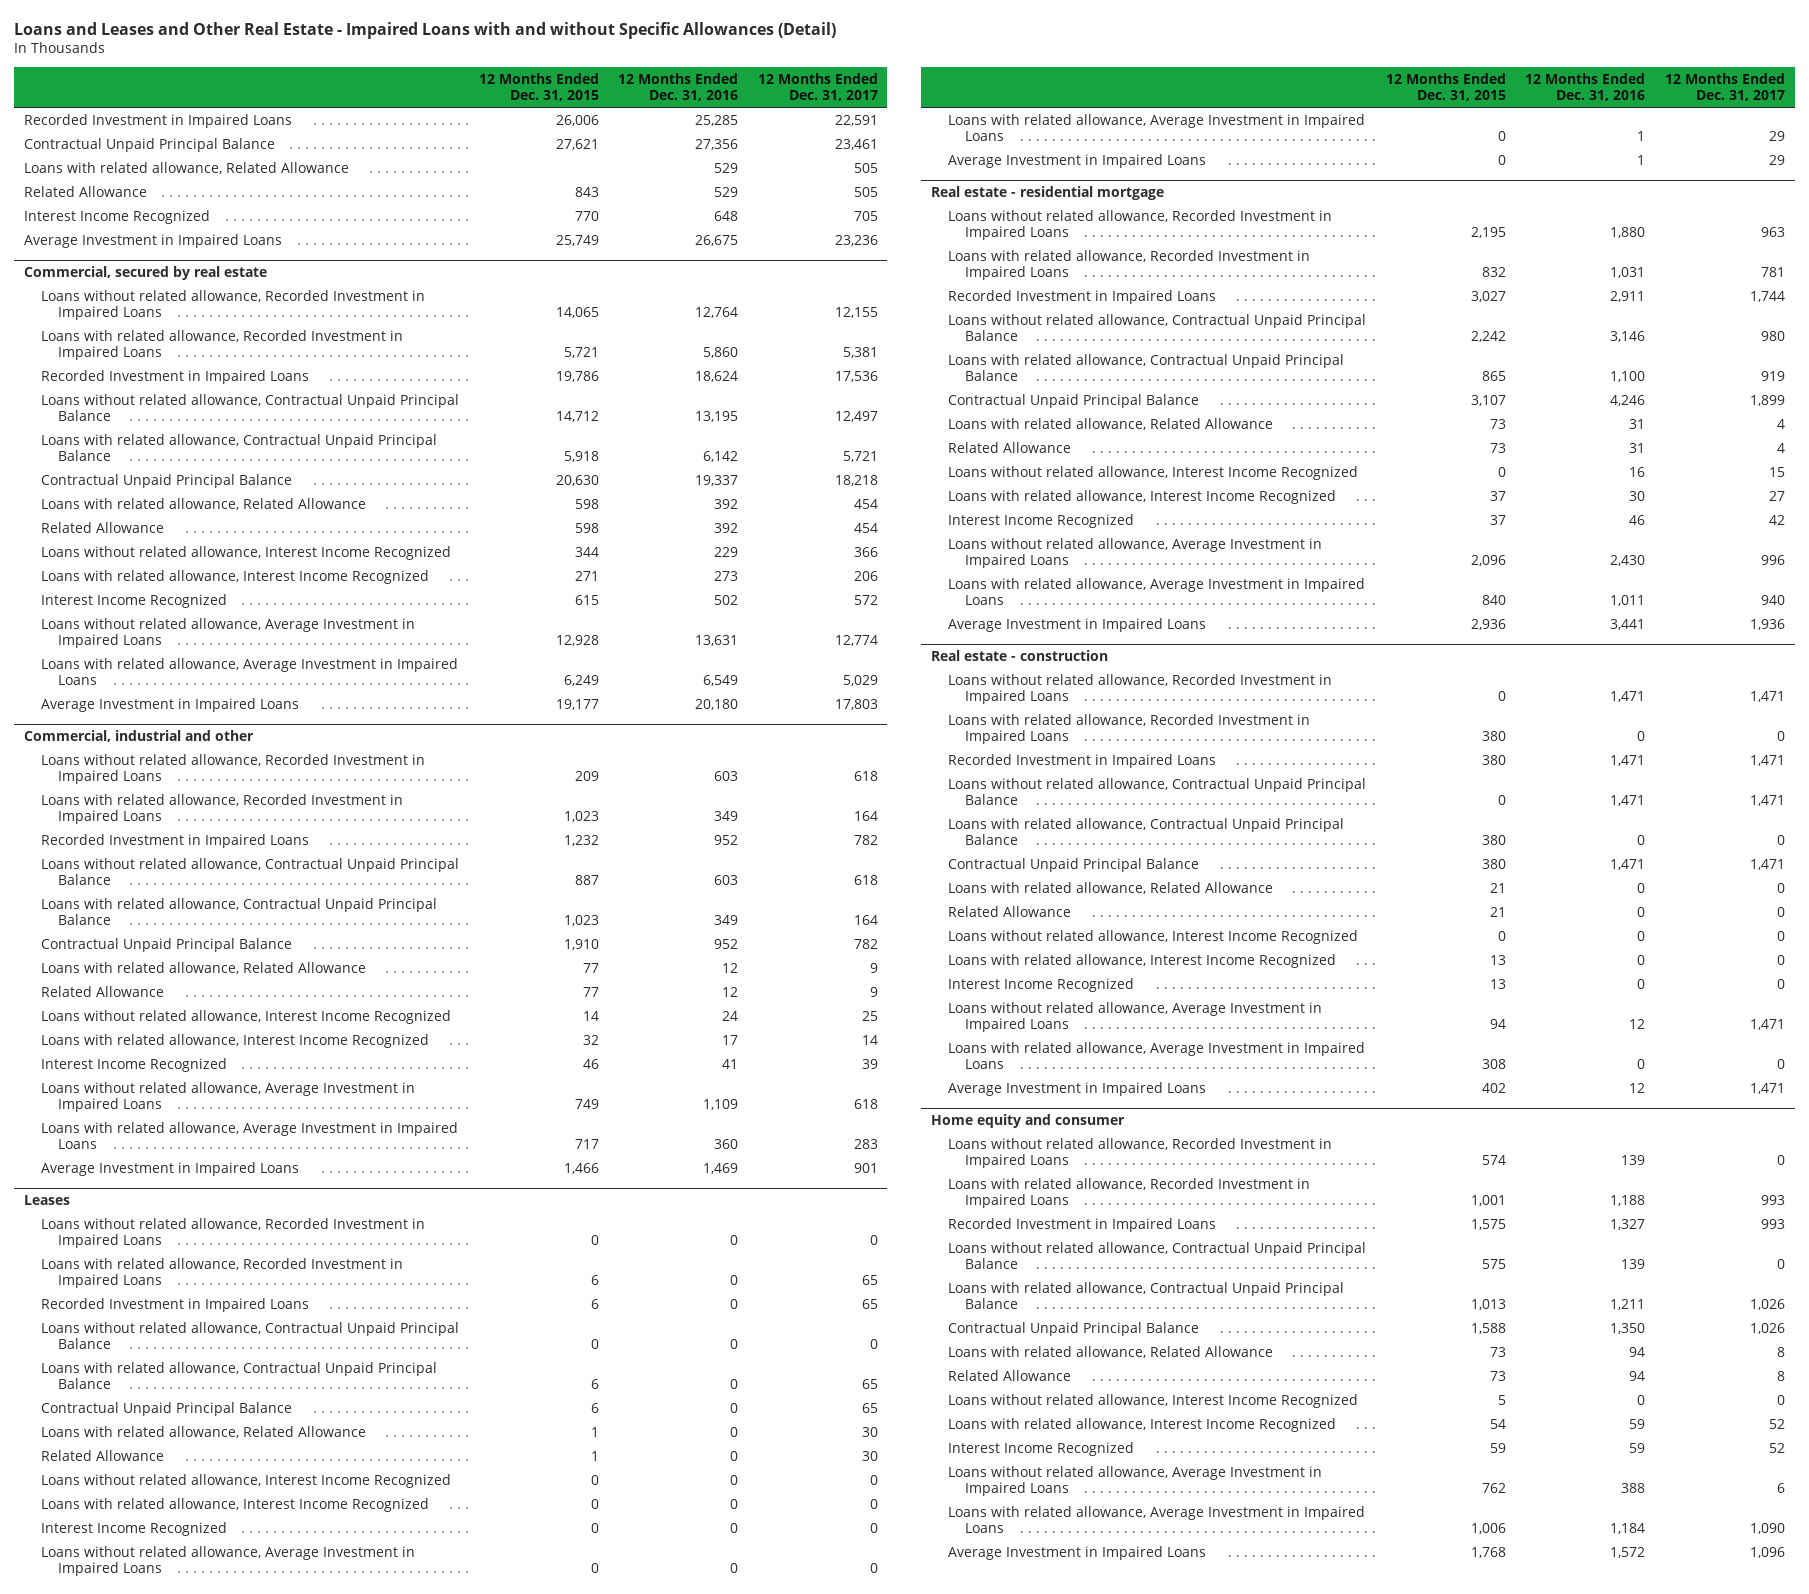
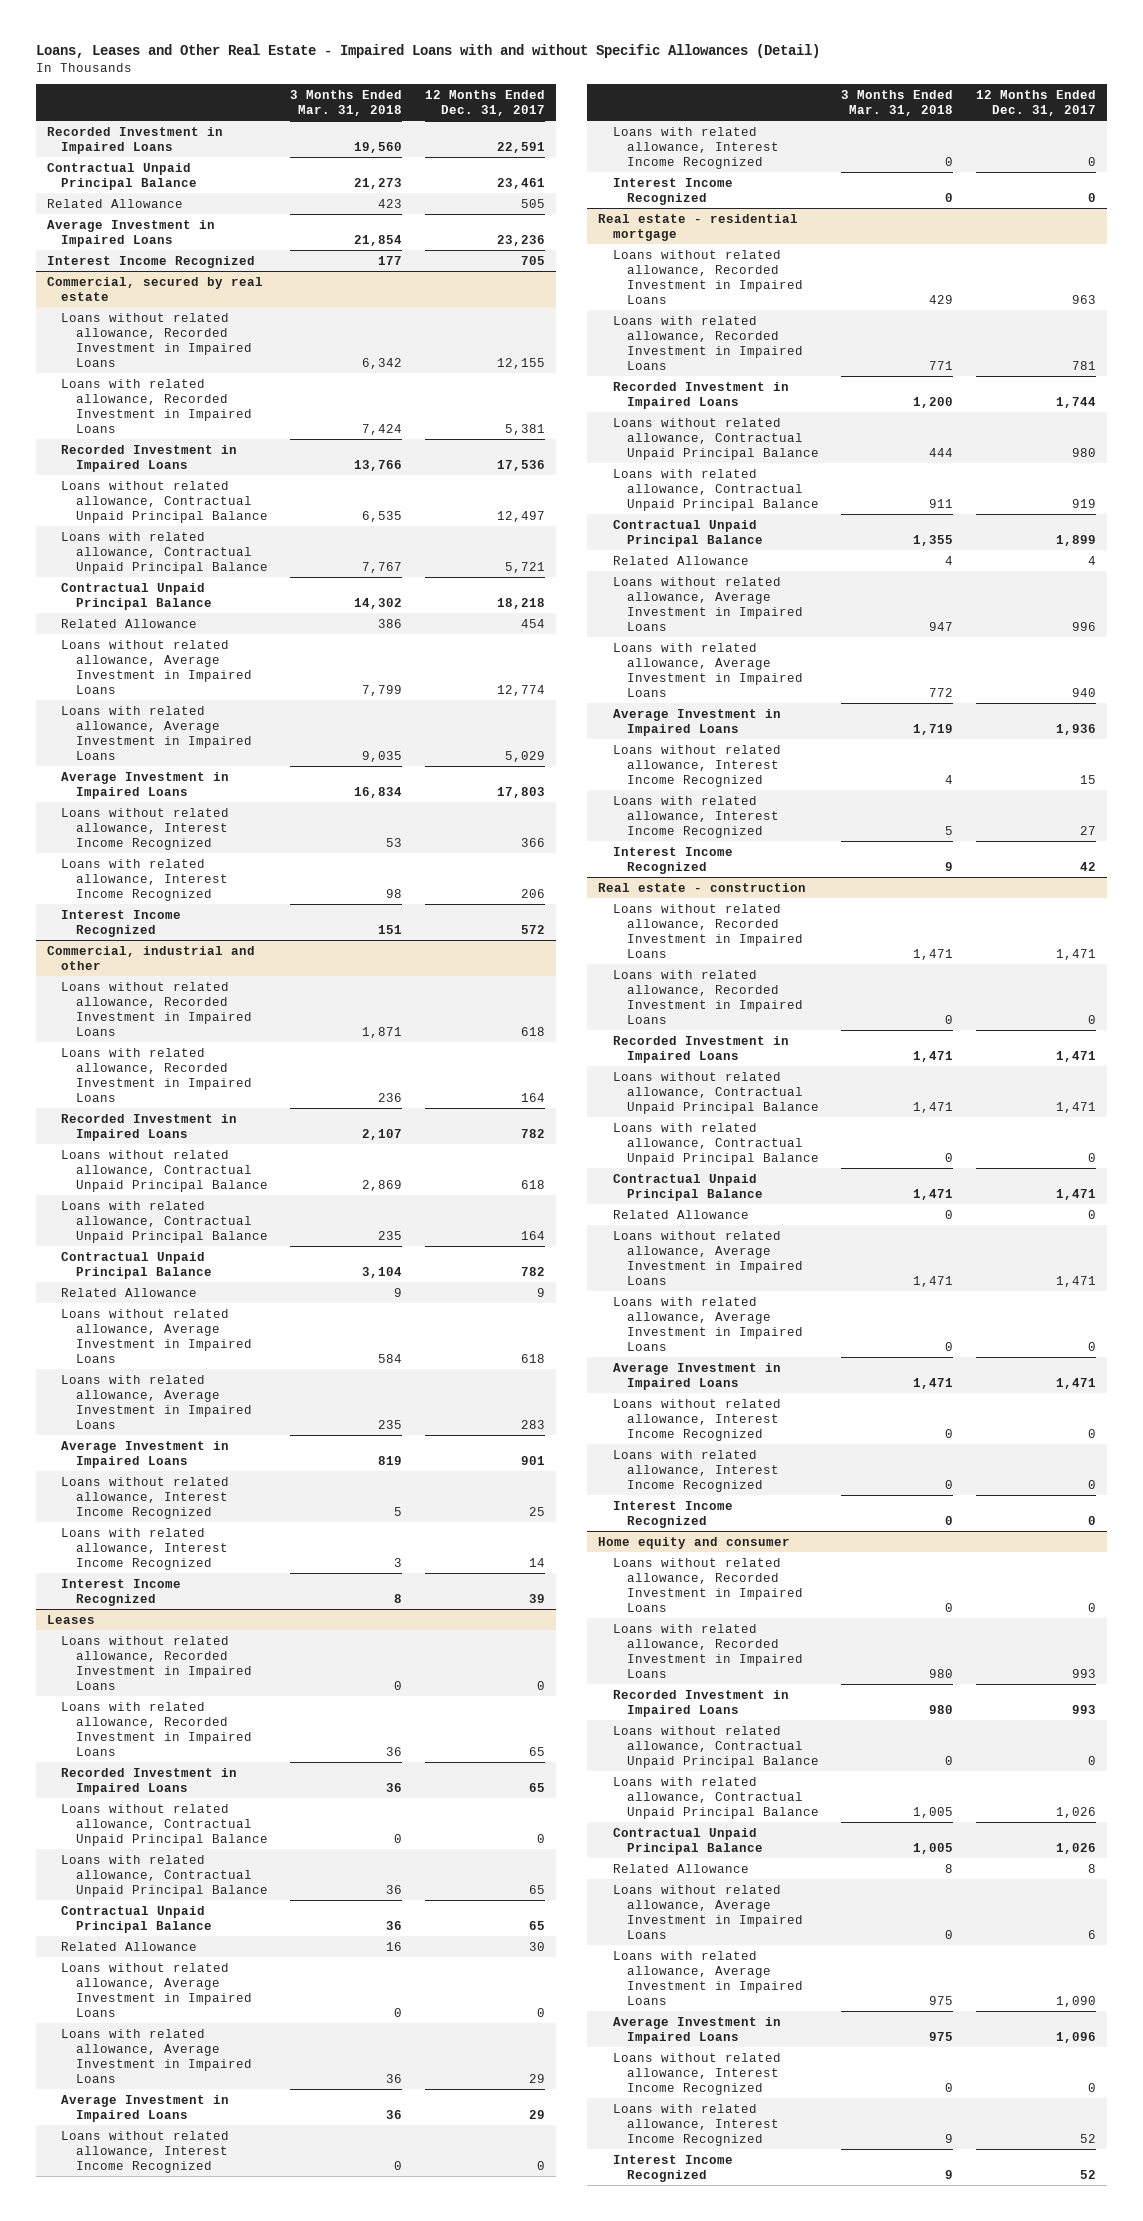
[14,22,837,40] Loans and Leases and Other Real Estate - Impaired Loans with and without Specific Allowances (Detail) -> [35,44,820,59] Loans, Leases and Other Real Estate - Impaired Loans with and without Specific Allowances (Detail)
[478,72,599,101] 12 Months Ended Dec. 31, 2015 -> none
[618,72,739,101] 12 Months Ended Dec. 31, 2016 -> none
none -> [290,89,403,116] 3 Months Ended Mar. 31, 2018
[23,161,349,174] Loans with related allowance, Related Allowance -> none
[23,209,210,224] Interest Income Recognized -> [47,255,256,268] Interest Income Recognized
[41,497,367,510] Loans with related allowance, Related Allowance -> none
[41,545,452,560] Loans without related allowance, Interest Income Recognized -> [61,807,230,850] Loans without related allowance, Interest Income Recognized
[41,569,430,584] Loans with related allowance, Interest Income Recognized -> [61,858,228,901] Loans with related allowance, Interest Income Recognized
[41,593,228,608] Interest Income Recognized -> [61,909,182,937] Interest Income Recognized
[41,961,367,974] Loans with related allowance, Related Allowance -> none
[41,1009,452,1024] Loans without related allowance, Interest Income Recognized -> [61,1476,230,1519] Loans without related allowance, Interest Income Recognized
[41,1033,430,1048] Loans with related allowance, Interest Income Recognized -> [61,1527,228,1570] Loans with related allowance, Interest Income Recognized
[41,1057,228,1072] Interest Income Recognized -> [61,1578,182,1606] Interest Income Recognized
[41,1425,367,1438] Loans with related allowance, Related Allowance -> none
[41,1473,452,1488] Loans without related allowance, Interest Income Recognized -> [61,2130,230,2173] Loans without related allowance, Interest Income Recognized
[41,1497,430,1512] Loans with related allowance, Interest Income Recognized -> [612,126,779,169] Loans with related allowance, Interest Income Recognized
[41,1521,228,1536] Interest Income Recognized -> [612,177,733,205] Interest Income Recognized
[948,417,1274,430] Loans with related allowance, Related Allowance -> none
[948,465,1359,480] Loans without related allowance, Interest Income Recognized -> [612,744,781,787] Loans without related allowance, Interest Income Recognized
[948,489,1337,504] Loans with related allowance, Interest Income Recognized -> [612,795,779,838] Loans with related allowance, Interest Income Recognized
[948,513,1135,528] Interest Income Recognized -> [612,846,733,874] Interest Income Recognized
[948,881,1274,894] Loans with related allowance, Related Allowance -> none
[948,929,1359,944] Loans without related allowance, Interest Income Recognized -> [612,1398,781,1441] Loans without related allowance, Interest Income Recognized
[948,953,1337,968] Loans with related allowance, Interest Income Recognized -> [612,1449,779,1492] Loans with related allowance, Interest Income Recognized
[948,977,1135,992] Interest Income Recognized -> [612,1500,733,1528] Interest Income Recognized
[948,1345,1274,1358] Loans with related allowance, Related Allowance -> none
[948,1393,1359,1408] Loans without related allowance, Interest Income Recognized -> [612,2052,781,2095] Loans without related allowance, Interest Income Recognized
[948,1417,1337,1432] Loans with related allowance, Interest Income Recognized -> [612,2103,779,2146] Loans with related allowance, Interest Income Recognized
[948,1441,1135,1456] Interest Income Recognized -> [612,2154,733,2182] Interest Income Recognized

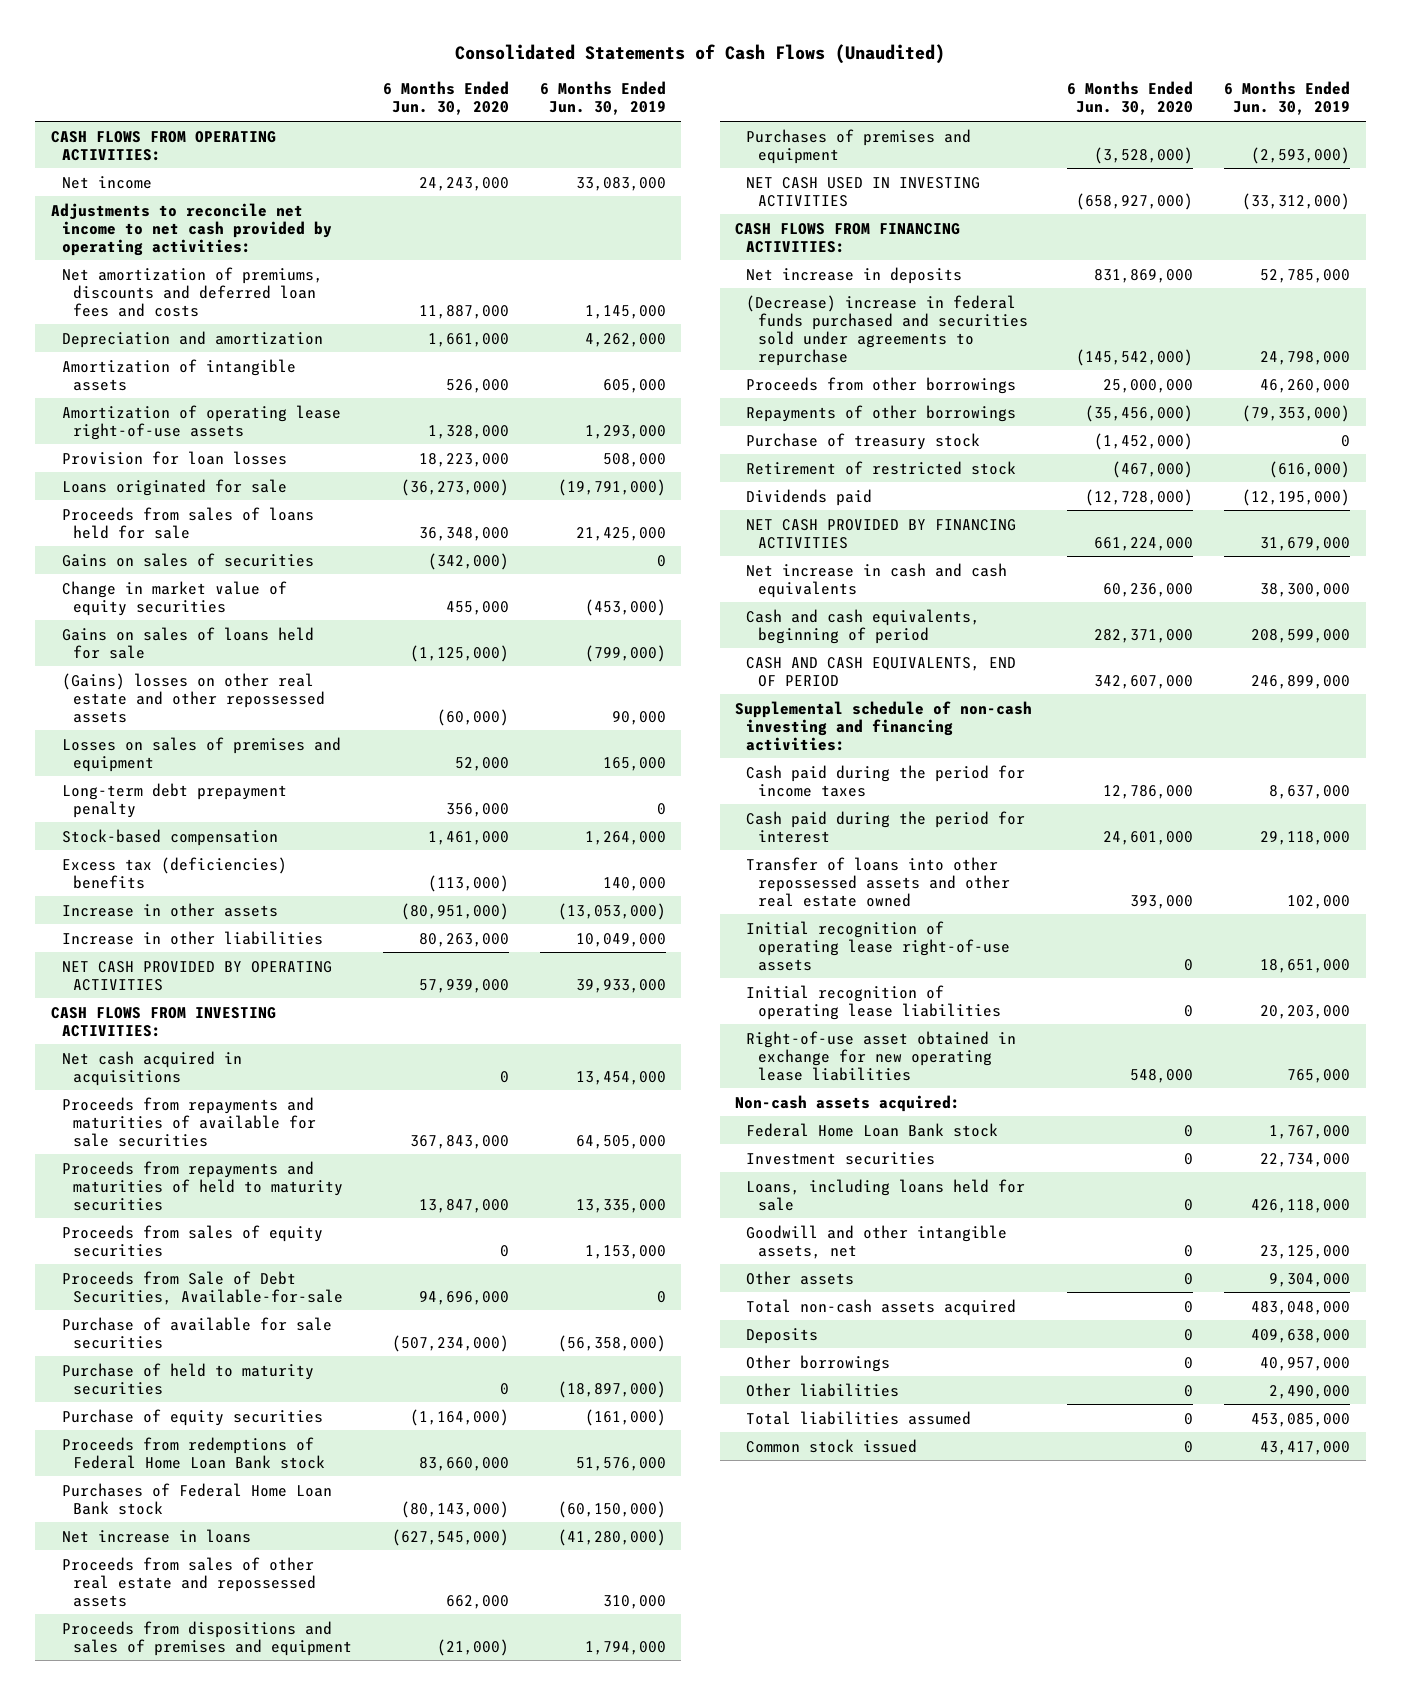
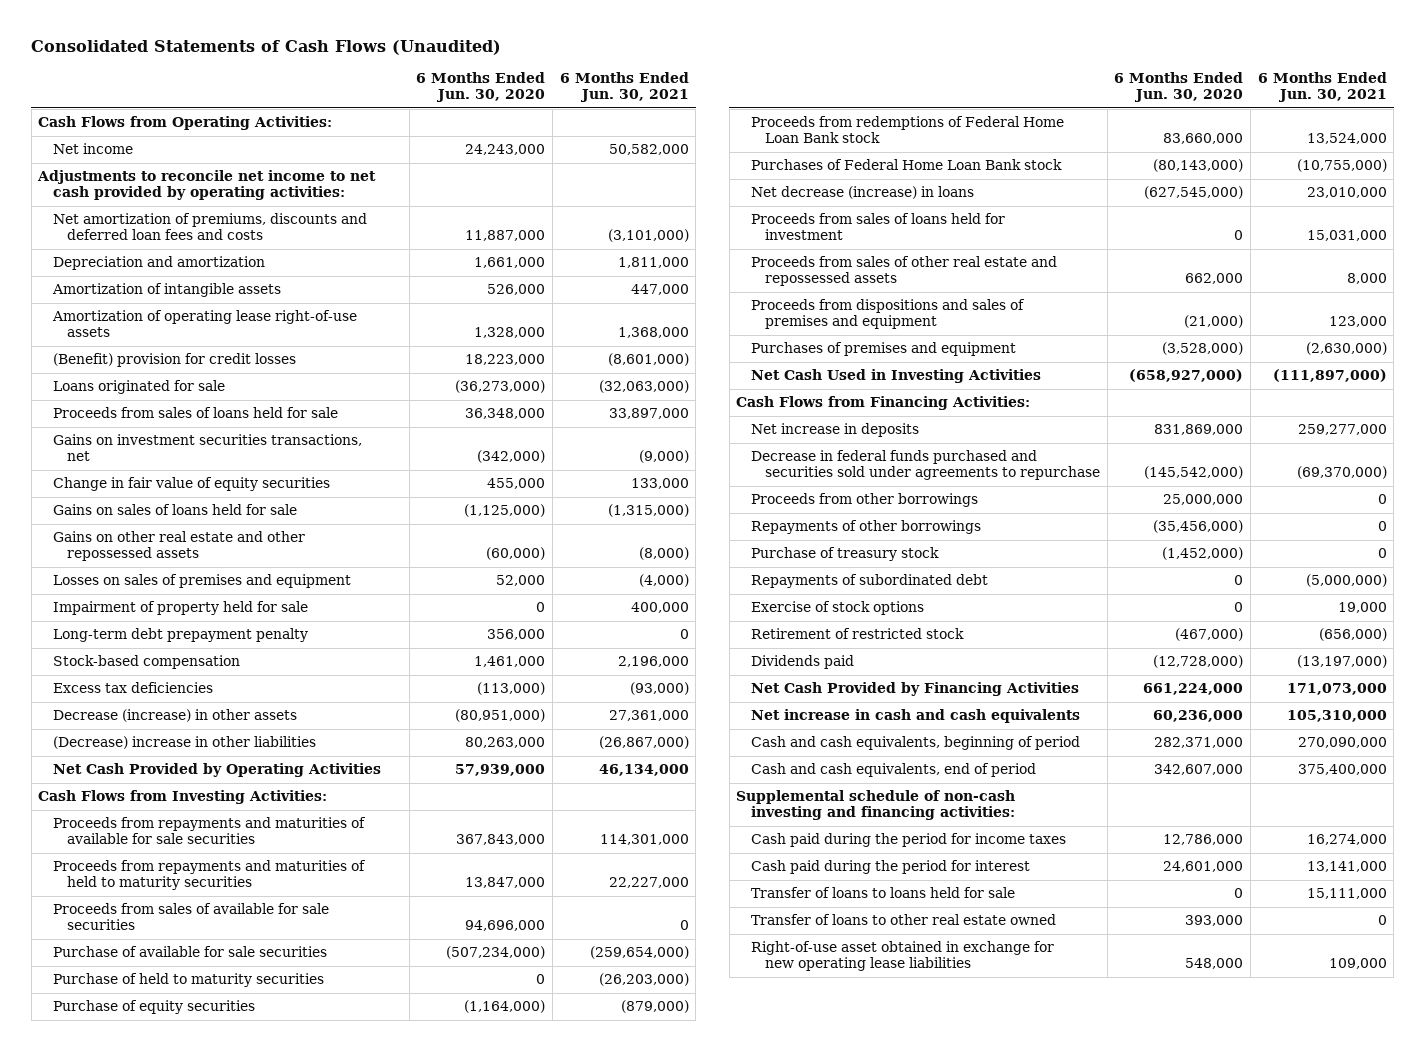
[539,81,666,116] 6 Months Ended Jun. 30, 2019 -> none
none -> [559,72,689,103] 6 Months Ended Jun. 30, 2021
[50,130,276,161] CASH FLOWS FROM OPERATING ACTIVITIES: -> [38,116,333,131] Cash Flows from Operating Activities:
[61,450,287,465] Provision for loan losses -> [52,353,296,368] (Benefit) provision for credit losses
[61,552,314,567] Gains on sales of securities -> [52,434,362,462] Gains on investment securities transactions, net
[61,580,287,616] Change in market value of equity securities -> [52,477,330,492] Change in fair value of equity securities
[61,672,325,723] (Gains) losses on other real estate and other repossessed assets -> [52,531,305,562] Gains on other real estate and other repossessed assets
none -> [52,601,308,616] Impairment of property held for sale
[61,1050,242,1086] Net cash acquired in acquisitions -> none
[61,856,287,889] Excess tax (deficiencies) benefits -> [52,682,213,694] Excess tax deficiencies
[61,902,278,917] Increase in other assets -> [52,709,297,723] Decrease (increase) in other assets
[61,930,323,945] Increase in other liabilities -> [52,736,316,750] (Decrease) increase in other liabilities
[61,960,332,991] NET CASH PROVIDED BY OPERATING ACTIVITIES -> [52,763,381,778] Net Cash Provided by Operating Activities
[50,1006,276,1037] CASH FLOWS FROM INVESTING ACTIVITIES: -> [38,790,328,805] Cash Flows from Investing Activities:
[61,1224,323,1257] Proceeds from sales of equity securities -> none
[61,1270,343,1305] Proceeds from Sale of Debt Securities, Available-for-sale -> [52,903,329,931] Proceeds from sales of available for sale securities
[61,1528,251,1543] Net increase in loans -> [750,186,974,200] Net decrease (increase) in loans
none -> [750,213,1005,241] Proceeds from sales of loans held for investment
[746,176,981,207] NET CASH USED IN INVESTING ACTIVITIES -> [750,369,1041,384] Net Cash Used in Investing Activities
[735,222,961,253] CASH FLOWS FROM FINANCING ACTIVITIES: -> [736,396,1031,411] Cash Flows from Financing Activities:
[746,294,1028,366] (Decrease) increase in federal funds purchased and securities sold under agreements to repurchase -> [750,450,1101,481] Decrease in federal funds purchased and securities sold under agreements to repurchase
none -> [750,574,988,589] Repayments of subordinated debt
none -> [750,601,924,616] Exercise of stock options
[746,518,1017,549] NET CASH PROVIDED BY FINANCING ACTIVITIES -> [750,682,1079,697] Net Cash Provided by Financing Activities
[746,656,1017,687] CASH AND CASH EQUIVALENTS, END OF PERIOD -> [750,763,1036,778] Cash and cash equivalents, end of period
[746,920,1010,971] Initial recognition of operating lease right-of-use assets -> none
[746,984,1001,1020] Initial recognition of operating lease liabilities -> none
none -> [750,887,1015,899] Transfer of loans to loans held for sale
[746,856,1010,907] Transfer of loans into other repossessed assets and other real estate owned -> [750,914,1056,926] Transfer of loans to other real estate owned
[735,1094,961,1112] Non-cash assets acquired: -> none
[746,1122,999,1137] Federal Home Loan Bank stock -> none
[746,1151,936,1165] Investment securities -> none
[746,1178,1026,1211] Loans, including loans held for sale -> none
[746,1224,1008,1259] Goodwill and other intangible assets, net -> none
[746,1270,855,1285] Other assets -> none
[746,1298,1017,1316] Total non-cash assets acquired -> none
[746,1327,819,1344] Deposits -> none
[746,1354,891,1372] Other borrowings -> none
[746,1382,900,1397] Other liabilities -> none
[746,1410,972,1425] Total liabilities assumed -> none
[746,1438,918,1453] Common stock issued -> none

